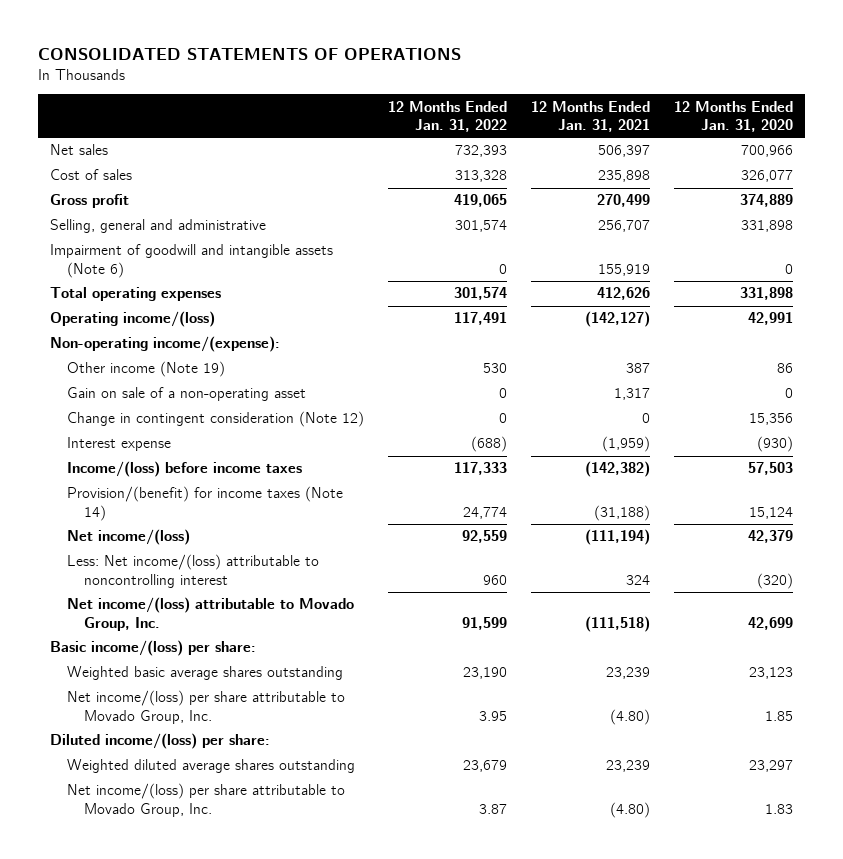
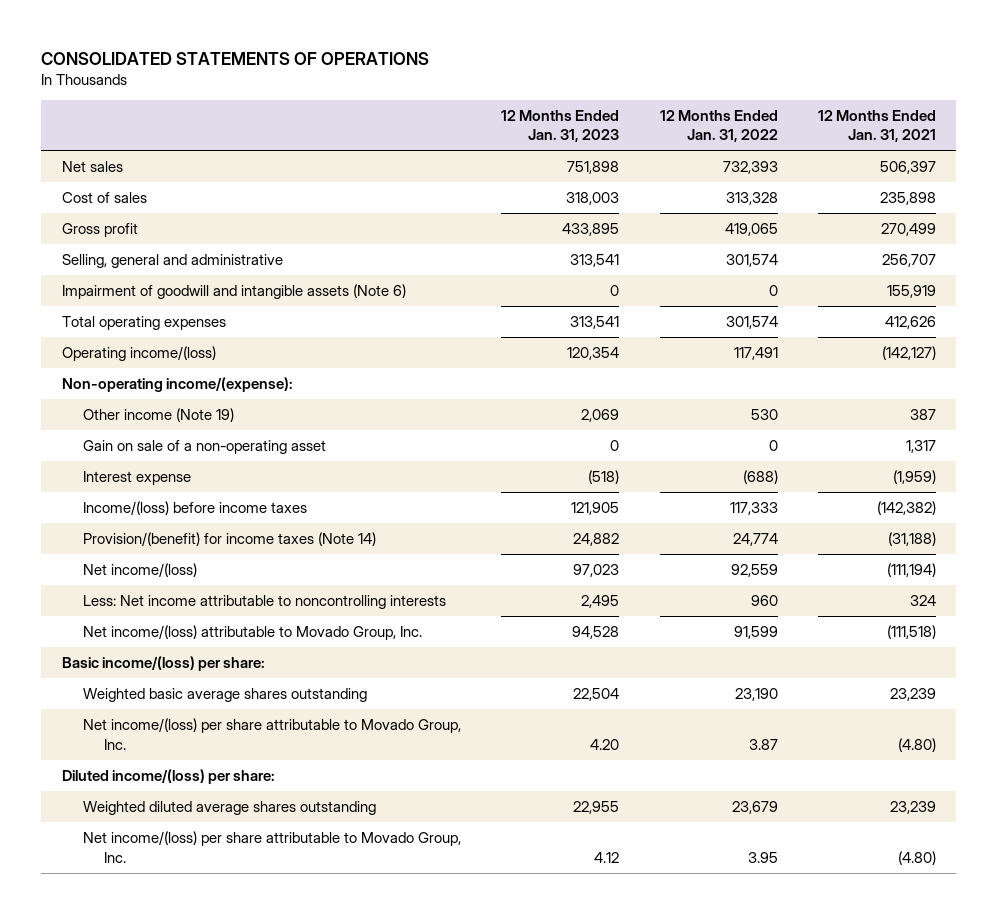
[674,100,794,132] 12 Months Ended Jan. 31, 2020 -> none
none -> [501,109,620,143] 12 Months Ended Jan. 31, 2023
[66,411,364,428] Change in contingent consideration (Note 12) -> none
[66,554,319,588] Less: Net income/(loss) attributable to noncontrolling interest -> [82,595,446,610] Less: Net income attributable to noncontrolling interests
[66,783,345,817] Net income/(loss) per share attributable to Movado Group, Inc. -> [82,718,461,750] Net income/(loss) per share attributable to Movado Group, Inc.
[66,690,345,724] Net income/(loss) per share attributable to Movado Group, Inc. -> [82,831,461,863] Net income/(loss) per share attributable to Movado Group, Inc.

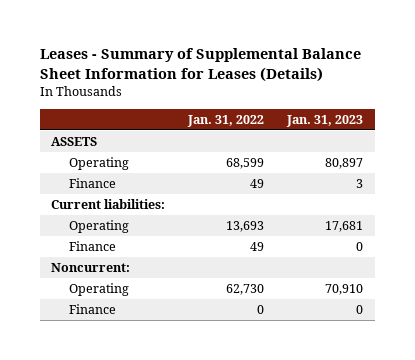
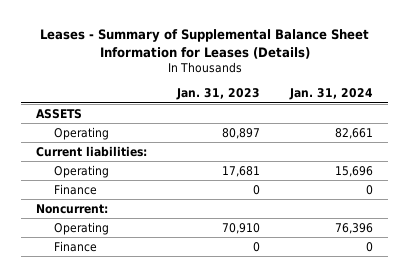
[187,114,265,127] Jan. 31, 2022 -> none
none -> [289,88,374,101] Jan. 31, 2024
[68,177,116,188] Finance -> none

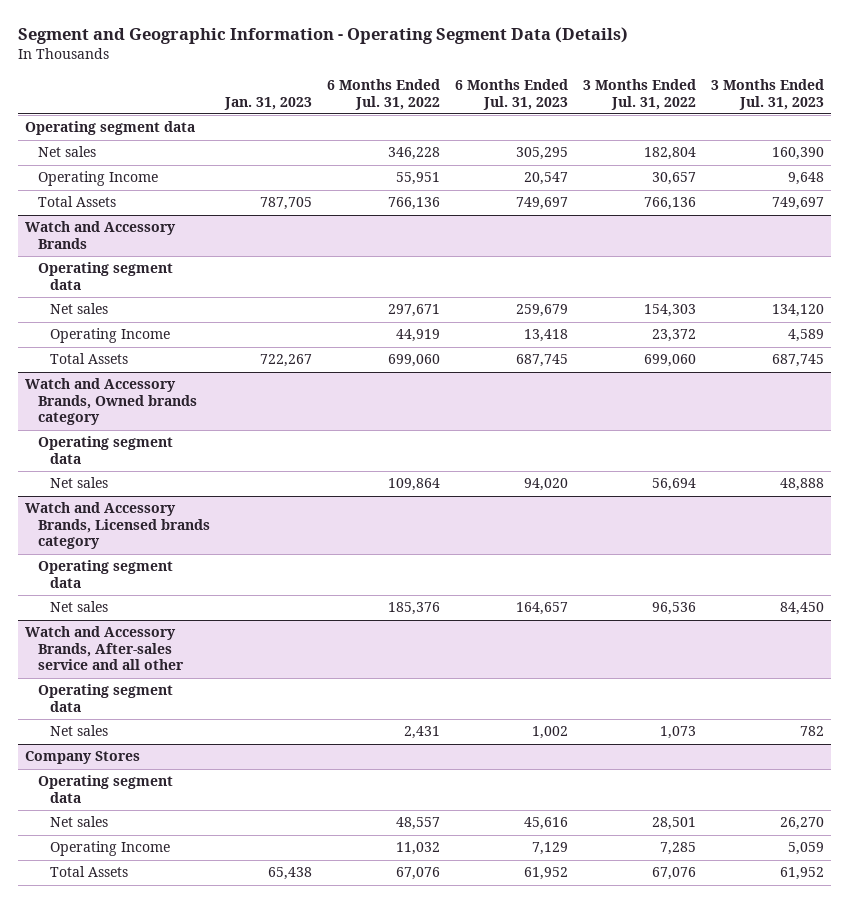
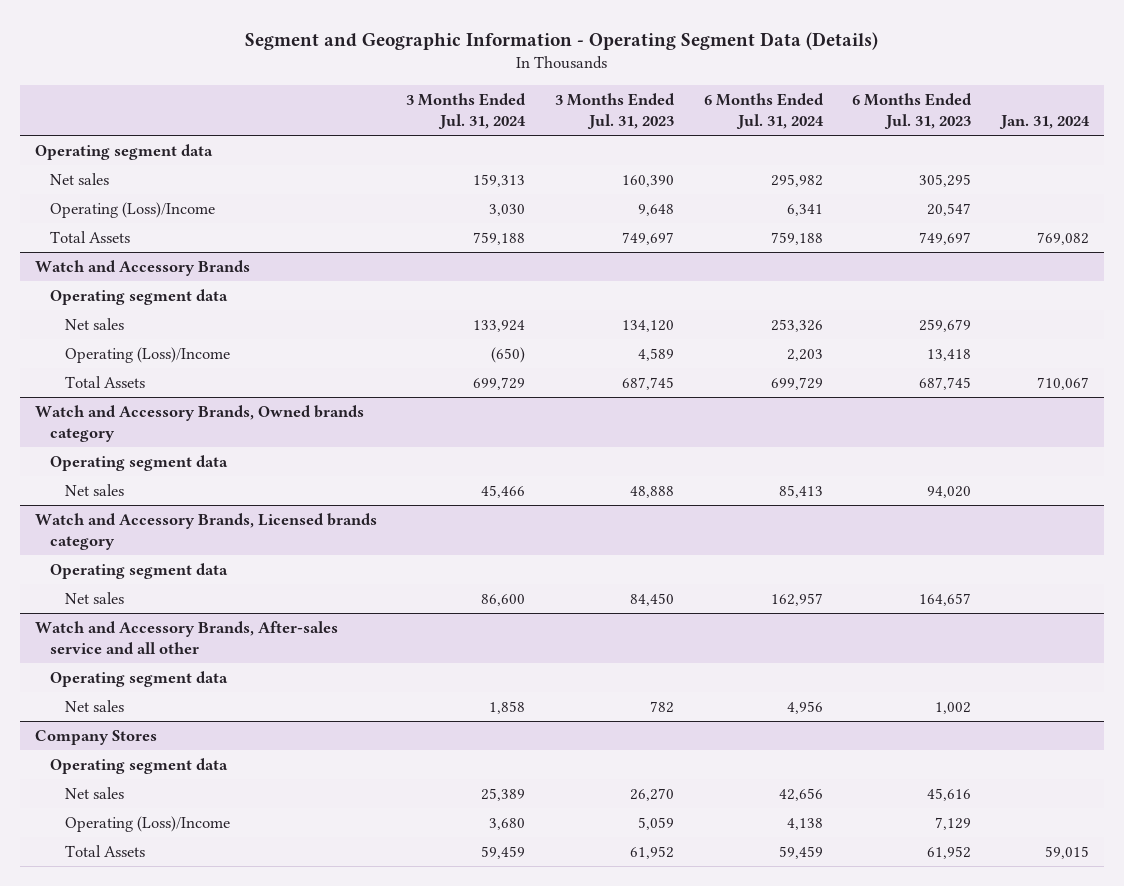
[223,96,312,110] Jan. 31, 2023 -> none
[326,79,440,110] 6 Months Ended Jul. 31, 2022 -> none
[582,79,696,110] 3 Months Ended Jul. 31, 2022 -> none
none -> [406,92,527,130] 3 Months Ended Jul. 31, 2024
none -> [703,92,824,130] 6 Months Ended Jul. 31, 2024
none -> [999,115,1091,130] Jan. 31, 2024
[37,171,158,187] Operating Income -> [49,201,215,218] Operating (Loss)/Income
[49,328,170,344] Operating Income -> [64,346,230,363] Operating (Loss)/Income
[49,841,170,857] Operating Income -> [64,815,230,832] Operating (Loss)/Income

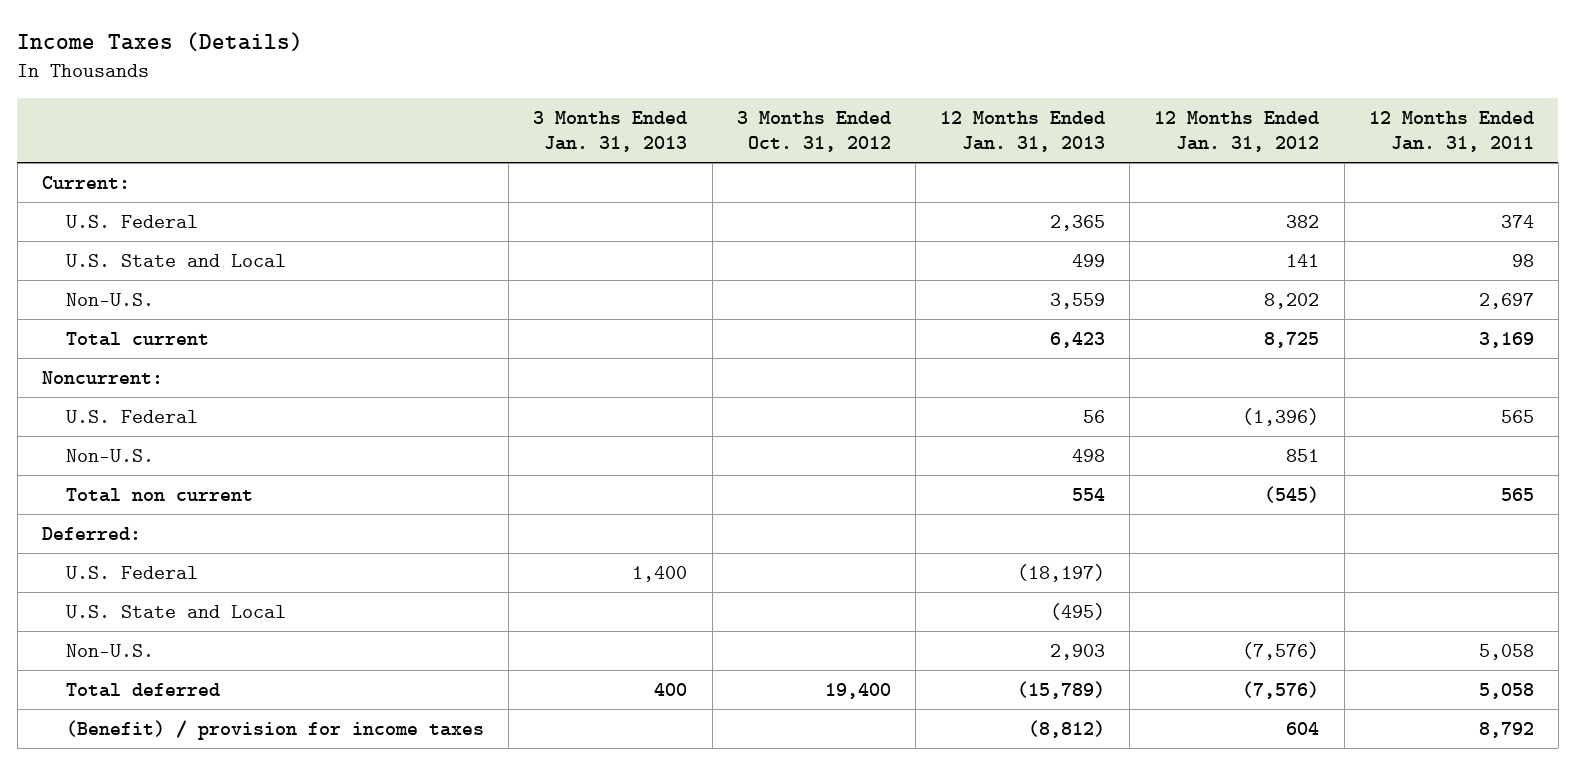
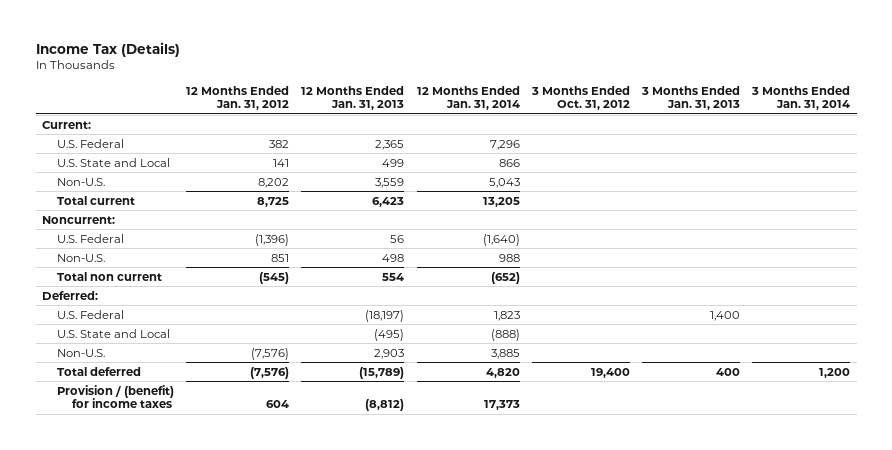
[17,32,304,52] Income Taxes (Details) -> [35,41,180,57] Income Tax (Details)
[1368,110,1534,152] 12 Months Ended Jan. 31, 2011 -> none
none -> [416,85,520,111] 12 Months Ended Jan. 31, 2014
none -> [751,85,851,111] 3 Months Ended Jan. 31, 2014
[65,719,484,740] (Benefit) / provision for income taxes -> [56,384,174,409] Provision / (benefit) for income taxes

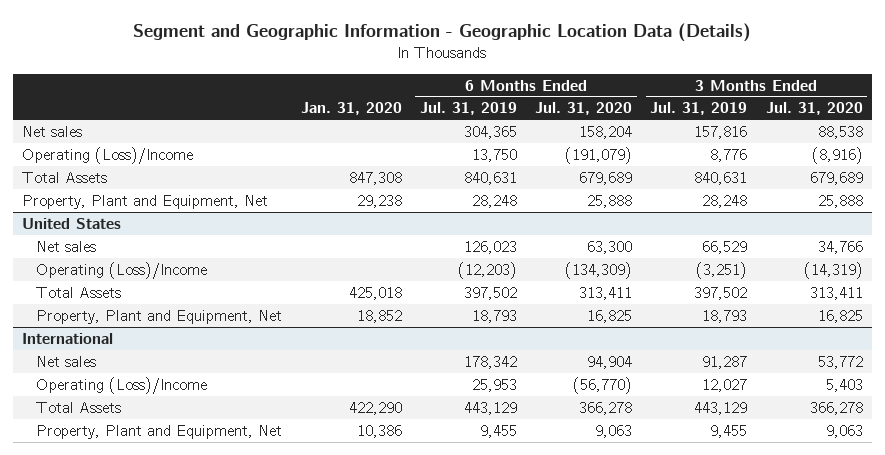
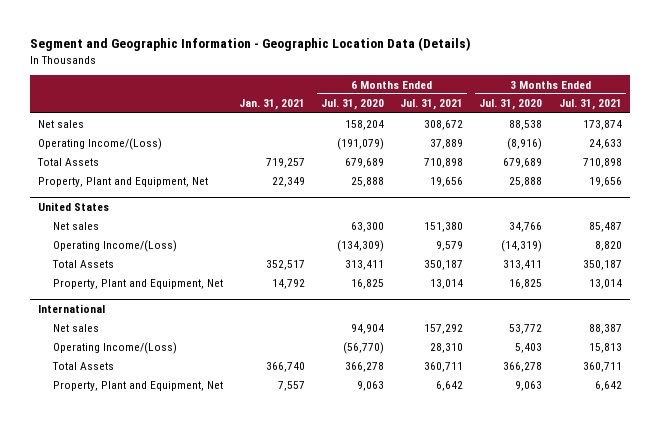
[300,102,402,116] Jan. 31, 2020 -> none
[419,102,517,116] Jul. 31, 2019 -> none
[650,102,748,116] Jul. 31, 2019 -> none
none -> [239,99,306,111] Jan. 31, 2021
none -> [400,99,464,111] Jul. 31, 2021
none -> [558,99,622,111] Jul. 31, 2021
[22,146,194,164] Operating (Loss)/Income -> [37,137,162,150] Operating Income/(Loss)
[36,261,208,279] Operating (Loss)/Income -> [53,239,178,252] Operating Income/(Loss)
[36,376,208,394] Operating (Loss)/Income -> [53,341,178,354] Operating Income/(Loss)

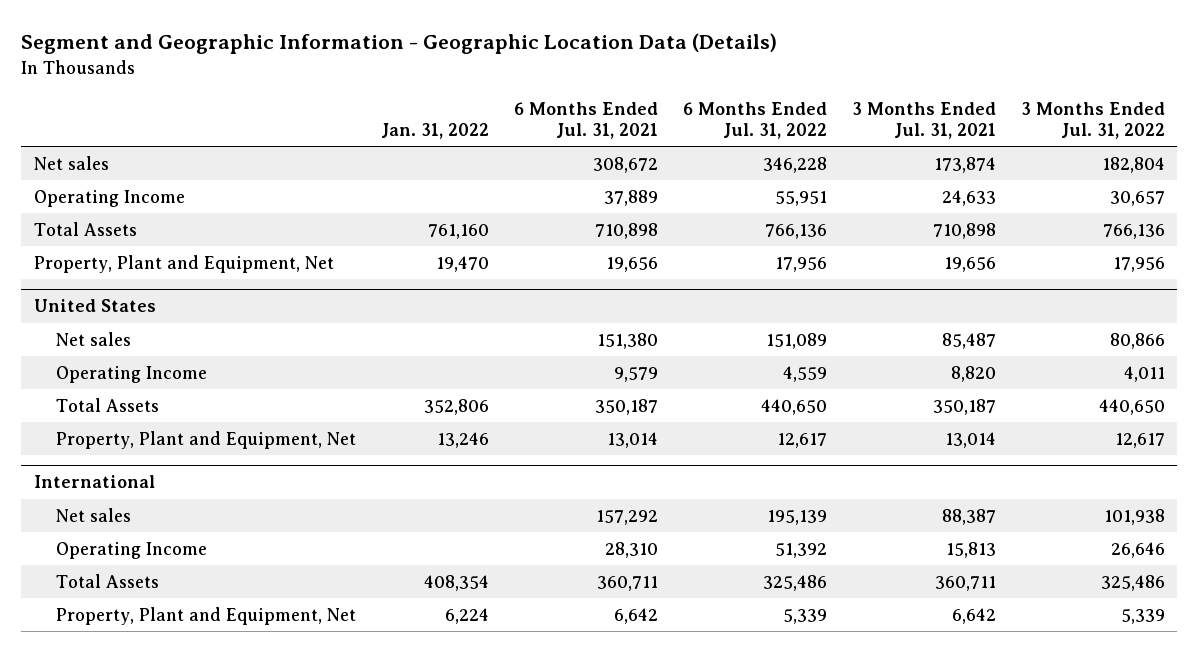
[239,99,306,111] Jan. 31, 2021 -> none
[321,99,385,111] Jul. 31, 2020 -> none
[479,99,543,111] Jul. 31, 2020 -> none
none -> [380,122,489,139] Jan. 31, 2022
none -> [682,101,827,139] 6 Months Ended Jul. 31, 2022
none -> [1020,101,1165,139] 3 Months Ended Jul. 31, 2022
[37,137,162,150] Operating Income/(Loss) -> [33,189,185,207] Operating Income
[53,239,178,252] Operating Income/(Loss) -> [56,365,208,383] Operating Income
[53,341,178,354] Operating Income/(Loss) -> [56,541,208,559] Operating Income

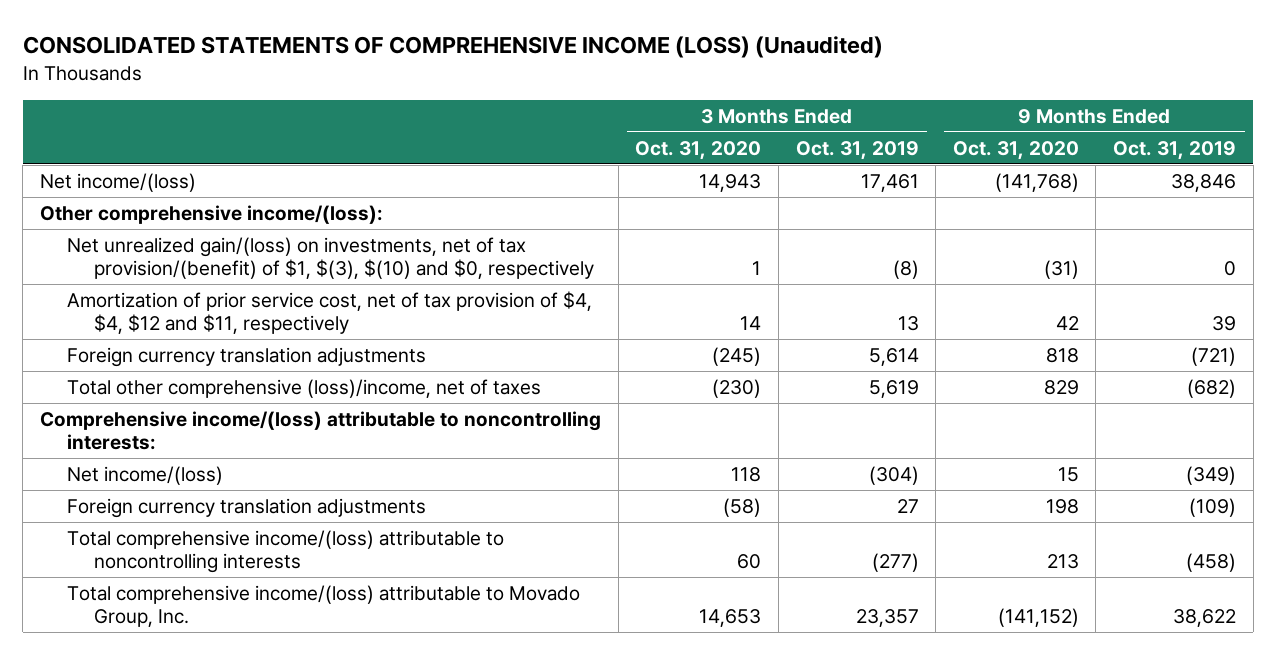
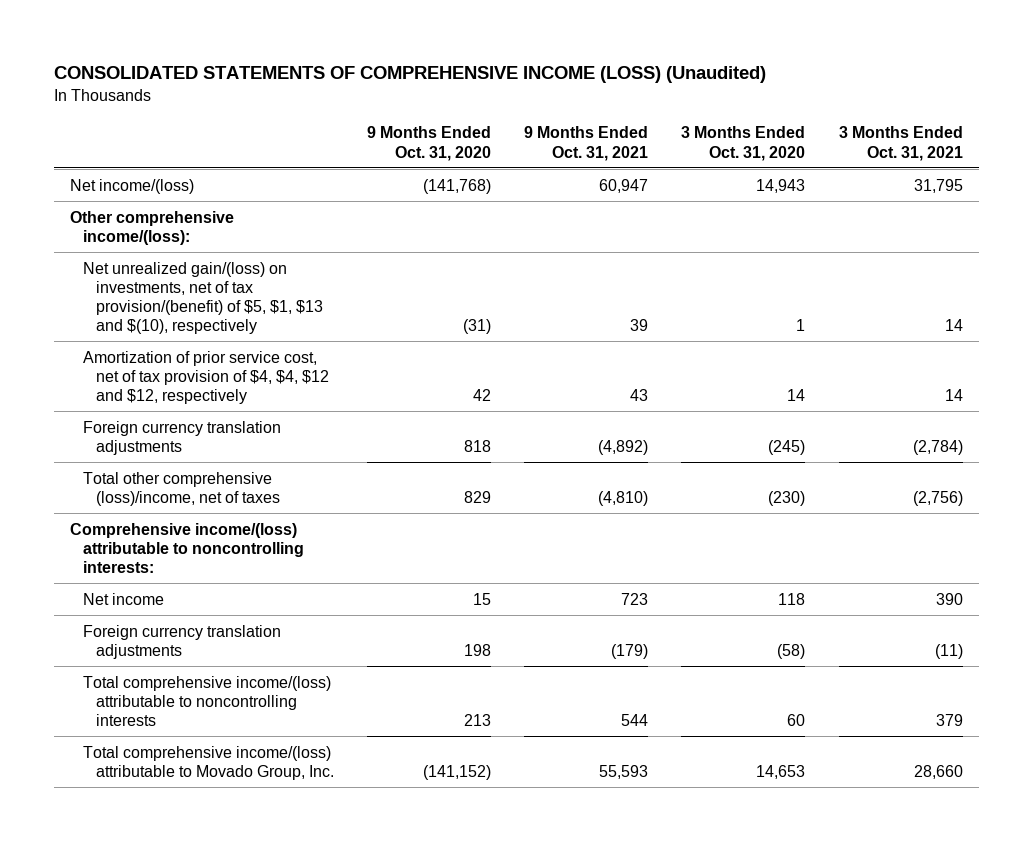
[795,140,919,160] Oct. 31, 2019 -> none
[1113,140,1237,160] Oct. 31, 2019 -> none
none -> [524,126,649,161] 9 Months Ended Oct. 31, 2021
none -> [838,126,963,161] 3 Months Ended Oct. 31, 2021
[67,237,595,279] Net unrealized gain/(loss) on investments, net of tax provision/(benefit) of $1, $(3), $(10) and $0, respectively -> [82,261,323,334] Net unrealized gain/(loss) on investments, net of tax provision/(benefit) of $5, $1, $13 and $(10), respectively
[67,291,593,334] Amortization of prior service cost, net of tax provision of $4, $4, $12 and $11, respectively -> [82,350,329,404] Amortization of prior service cost, net of tax provision of $4, $4, $12 and $12, respectively
[67,466,224,486] Net income/(loss) -> [82,592,164,605] Net income

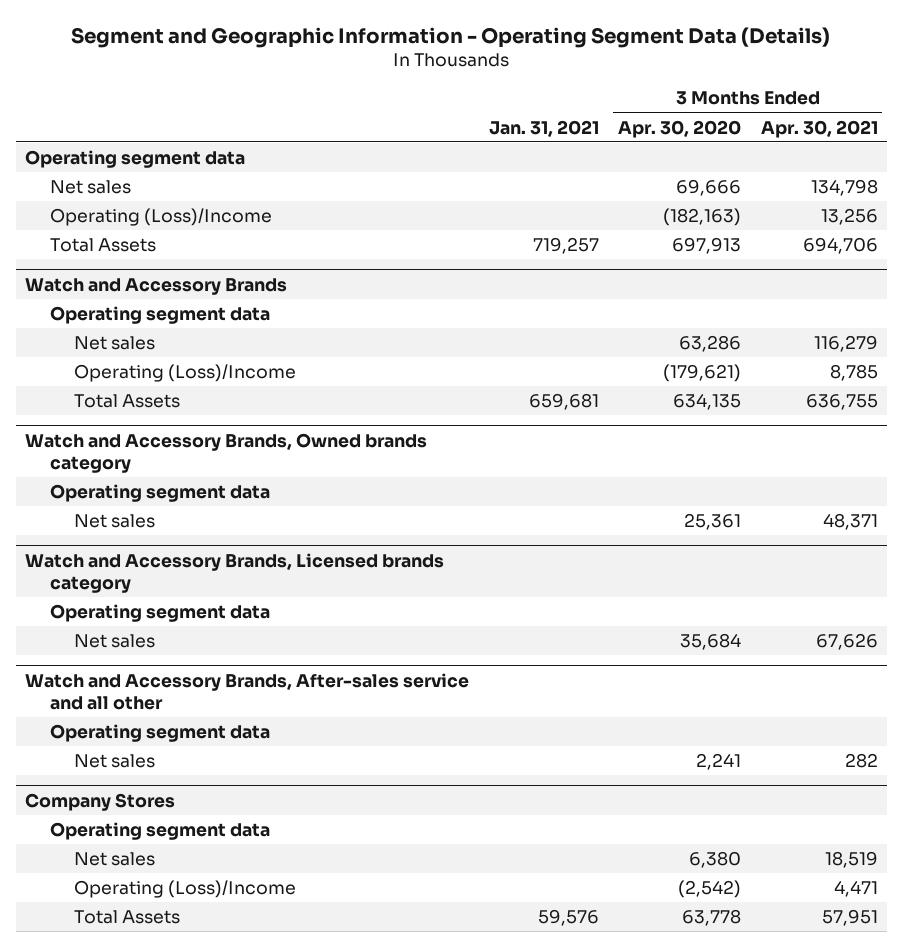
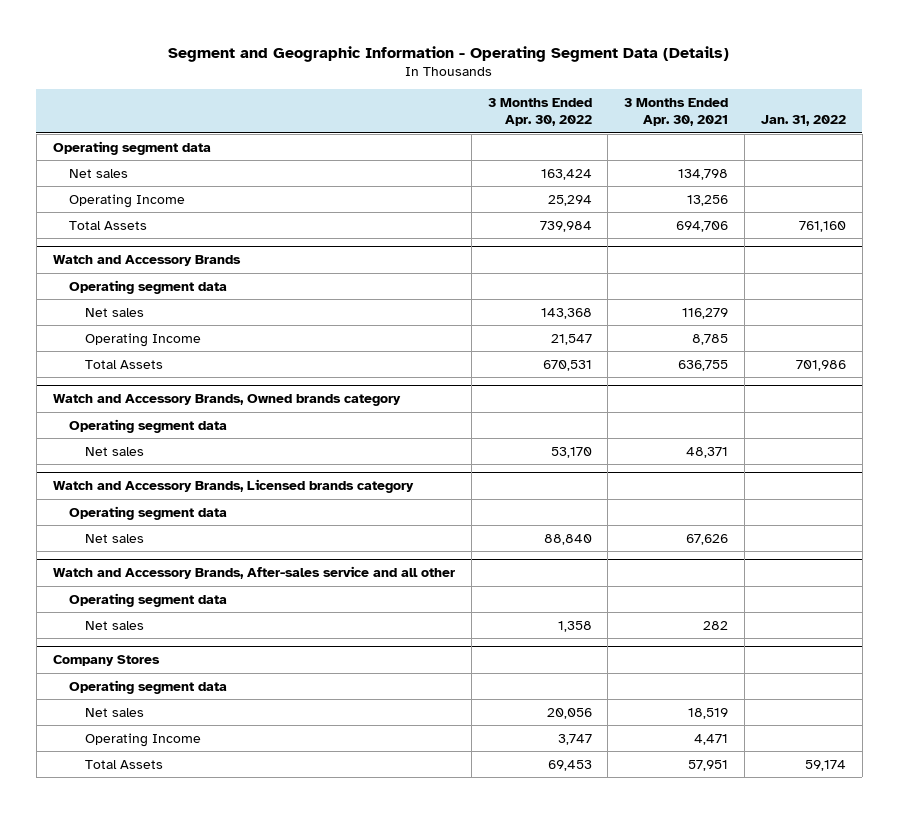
[488,119,599,137] Jan. 31, 2021 -> none
[618,119,742,138] Apr. 30, 2020 -> none
none -> [487,98,592,127] 3 Months Ended Apr. 30, 2022
none -> [760,115,846,127] Jan. 31, 2022
[49,207,272,226] Operating (Loss)/Income -> [69,193,186,208] Operating Income
[74,363,297,382] Operating (Loss)/Income -> [85,332,202,347] Operating Income
[74,879,297,898] Operating (Loss)/Income -> [85,732,202,747] Operating Income

